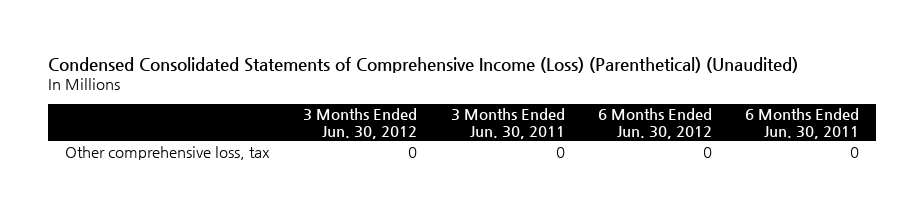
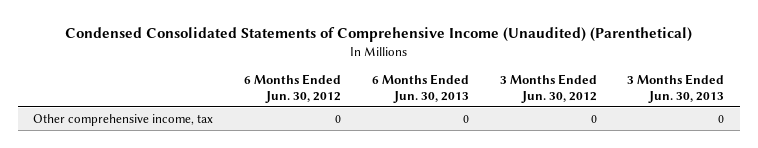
[48,57,799,74] Condensed Consolidated Statements of Comprehensive Income (Loss) (Parenthetical) (Unaudited) -> [64,27,692,43] Condensed Consolidated Statements of Comprehensive Income (Unaudited) (Parenthetical)
[450,108,565,139] 3 Months Ended Jun. 30, 2011 -> none
[745,108,860,139] 6 Months Ended Jun. 30, 2011 -> none
none -> [371,74,469,103] 6 Months Ended Jun. 30, 2013
none -> [627,74,725,103] 3 Months Ended Jun. 30, 2013
[64,146,270,161] Other comprehensive loss, tax -> [33,114,214,127] Other comprehensive income, tax

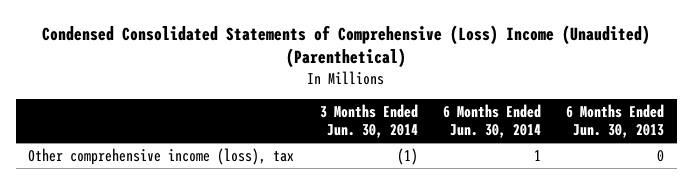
[64,27,692,43] Condensed Consolidated Statements of Comprehensive Income (Unaudited) (Parenthetical) -> [42,24,651,69] Condensed Consolidated Statements of Comprehensive (Loss) Income (Unaudited) (Parenthetical)
[244,74,342,103] 6 Months Ended Jun. 30, 2012 -> none
[499,74,597,103] 3 Months Ended Jun. 30, 2012 -> none
[627,74,725,103] 3 Months Ended Jun. 30, 2013 -> none
none -> [319,103,418,139] 3 Months Ended Jun. 30, 2014
none -> [443,103,542,139] 6 Months Ended Jun. 30, 2014
[33,114,214,127] Other comprehensive income, tax -> [28,147,295,165] Other comprehensive income (loss), tax

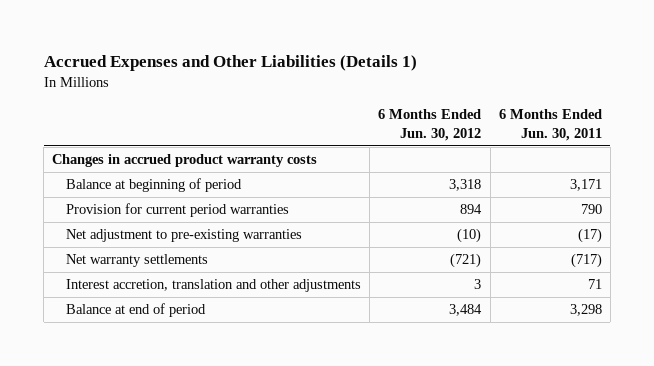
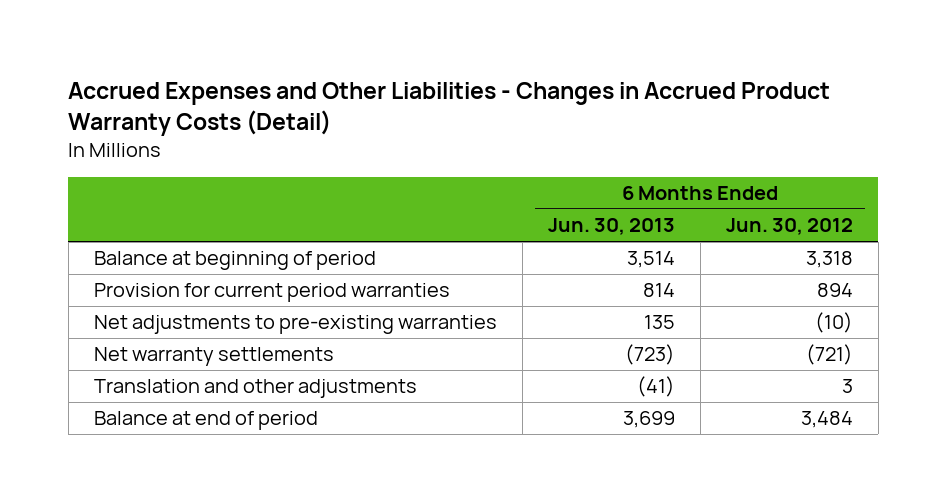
[43,54,417,71] Accrued Expenses and Other Liabilities (Details 1) -> [68,82,831,136] Accrued Expenses and Other Liabilities - Changes in Accrued Product Warranty Costs (Detail)
[498,108,602,141] 6 Months Ended Jun. 30, 2011 -> none
none -> [547,218,675,236] Jun. 30, 2013
[52,154,318,168] Changes in accrued product warranty costs -> none
[66,229,303,243] Net adjustment to pre-existing warranties -> [93,315,497,335] Net adjustments to pre-existing warranties
[66,279,362,293] Interest accretion, translation and other adjustments -> [93,379,417,399] Translation and other adjustments

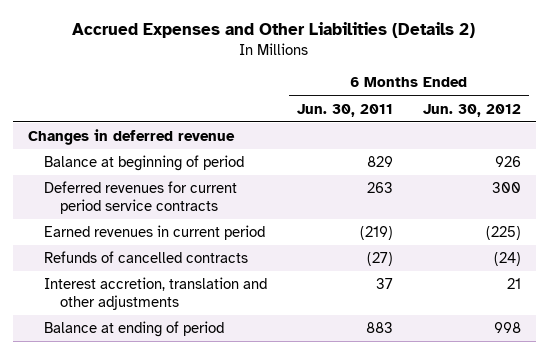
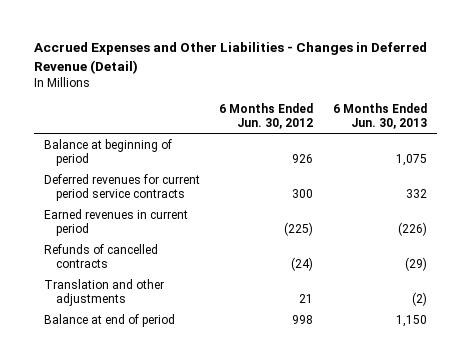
[72,22,476,39] Accrued Expenses and Other Liabilities (Details 2) -> [33,42,427,74] Accrued Expenses and Other Liabilities - Changes in Deferred Revenue (Detail)
[297,103,394,117] Jun. 30, 2011 -> none
none -> [332,103,427,130] 6 Months Ended Jun. 30, 2013
[27,129,235,146] Changes in deferred revenue -> none
[43,277,267,310] Interest accretion, translation and other adjustments -> [43,278,164,306] Translation and other adjustments
[43,321,224,338] Balance at ending of period -> [43,313,175,327] Balance at end of period

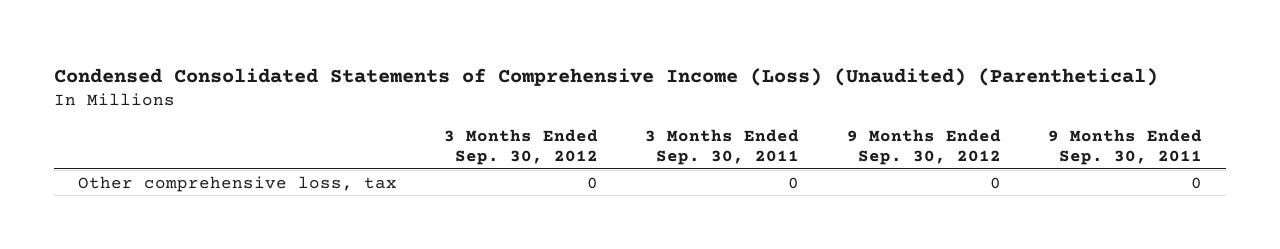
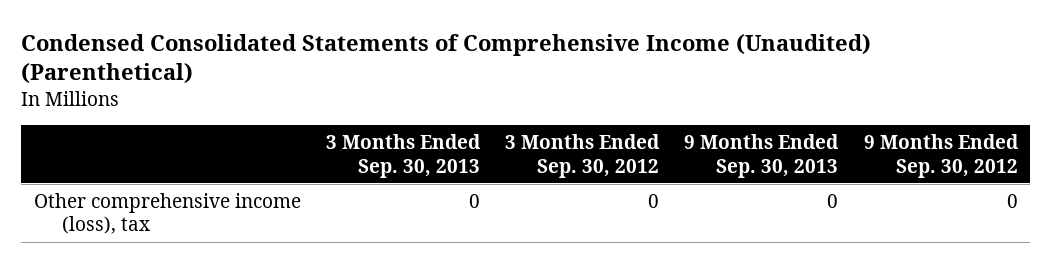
[54,67,1159,86] Condensed Consolidated Statements of Comprehensive Income (Loss) (Unaudited) (Parenthetical) -> [21,33,872,85] Condensed Consolidated Statements of Comprehensive Income (Unaudited) (Parenthetical)
[645,128,800,166] 3 Months Ended Sep. 30, 2011 -> none
[1048,128,1203,166] 9 Months Ended Sep. 30, 2011 -> none
none -> [326,134,482,178] 3 Months Ended Sep. 30, 2013
none -> [684,134,840,178] 9 Months Ended Sep. 30, 2013
[77,175,397,192] Other comprehensive loss, tax -> [34,192,302,235] Other comprehensive income (loss), tax

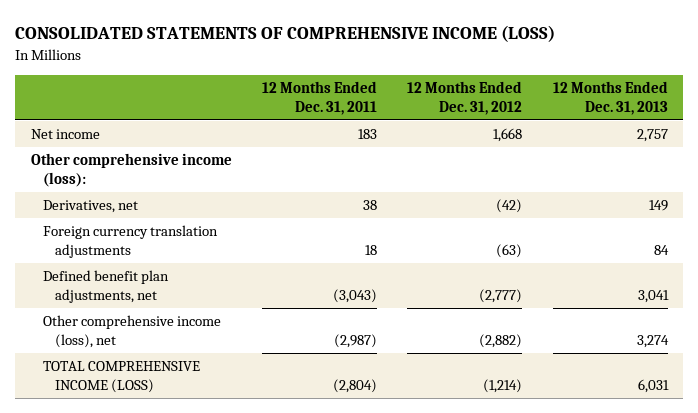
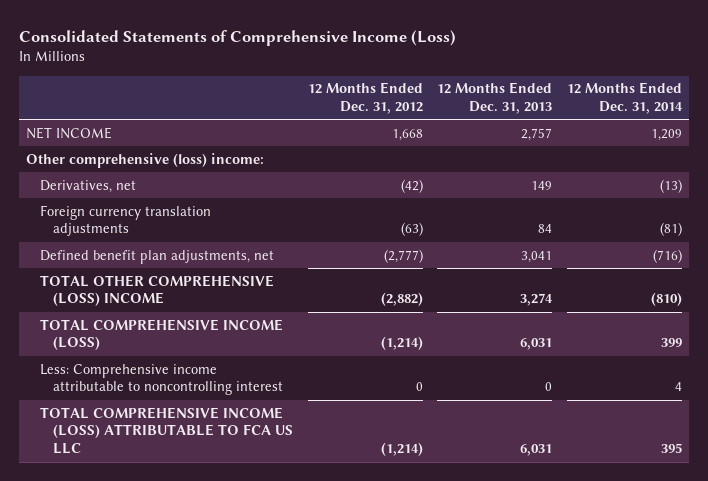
[15,25,556,43] CONSOLIDATED STATEMENTS OF COMPREHENSIVE INCOME (LOSS) -> [19,29,457,46] Consolidated Statements of Comprehensive Income (Loss)
[262,80,378,115] 12 Months Ended Dec. 31, 2011 -> none
none -> [566,82,683,115] 12 Months Ended Dec. 31, 2014
[30,129,100,140] Net income -> [26,126,113,139] NET INCOME
[30,153,232,187] Other comprehensive income (loss): -> [26,152,265,168] Other comprehensive (loss) income:
[43,315,222,348] Other comprehensive income (loss), net -> [39,274,274,307] TOTAL OTHER COMPREHENSIVE (LOSS) INCOME
none -> [39,363,283,396] Less: Comprehensive income attributable to noncontrolling interest
none -> [39,406,293,455] TOTAL COMPREHENSIVE INCOME (LOSS) ATTRIBUTABLE TO FCA US LLC

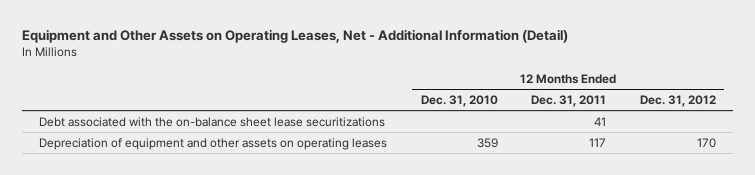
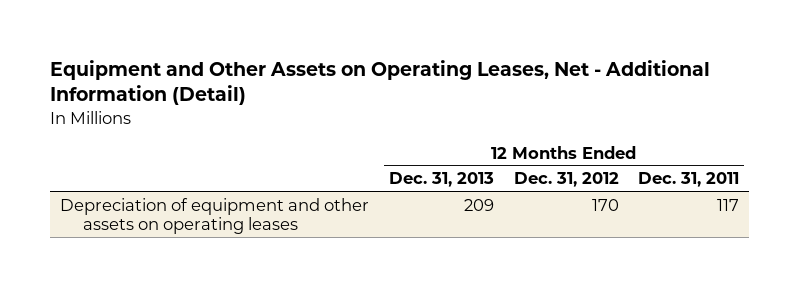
[420,95,498,108] Dec. 31, 2010 -> none
none -> [388,172,494,188] Dec. 31, 2013
[38,116,385,127] Debt associated with the on-balance sheet lease securitizations -> none

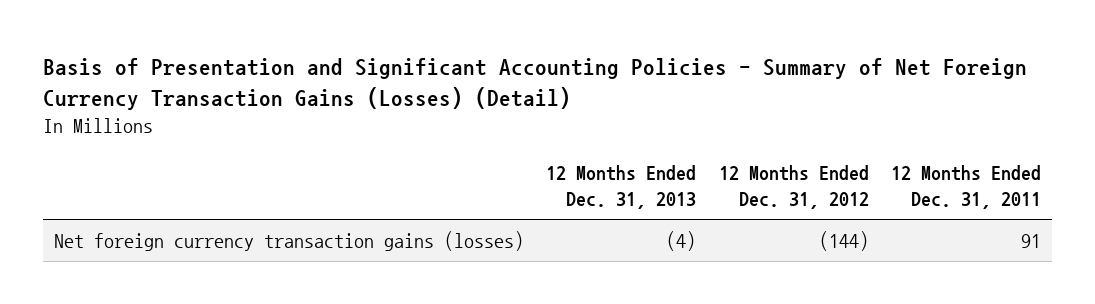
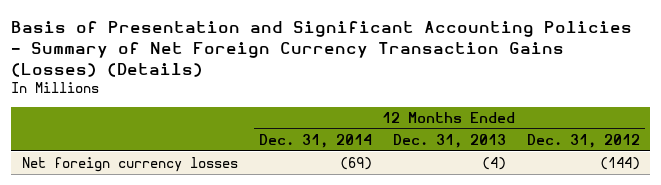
[42,57,1027,110] Basis of Presentation and Significant Accounting Policies - Summary of Net Foreign Currency Transaction Gains (Losses) (Detail) -> [11,20,633,77] Basis of Presentation and Significant Accounting Policies - Summary of Net Foreign Currency Transaction Gains (Losses) (Details)
[890,164,1041,209] 12 Months Ended Dec. 31, 2011 -> none
none -> [258,133,372,148] Dec. 31, 2014
[54,231,525,252] Net foreign currency transaction gains (losses) -> [21,157,238,173] Net foreign currency losses

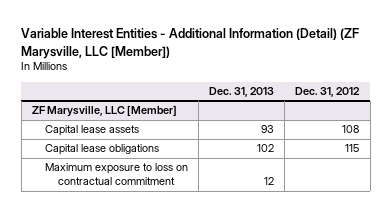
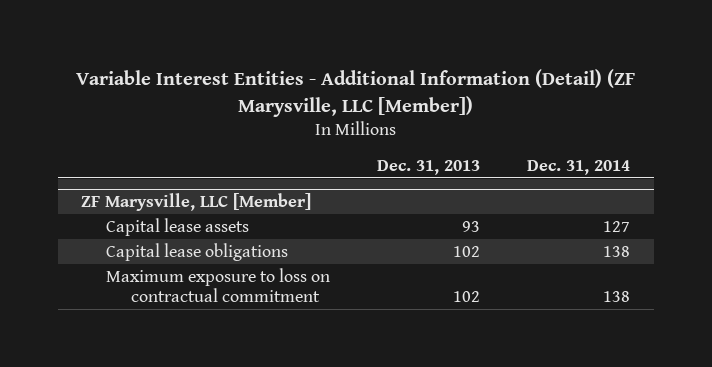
[295,86,361,97] Dec. 31, 2012 -> none
none -> [527,159,631,175] Dec. 31, 2014
[264,177,275,186] 12 -> [453,291,481,303] 102

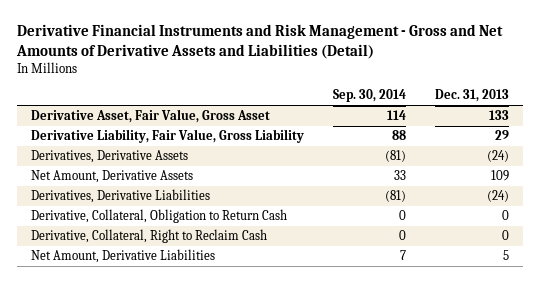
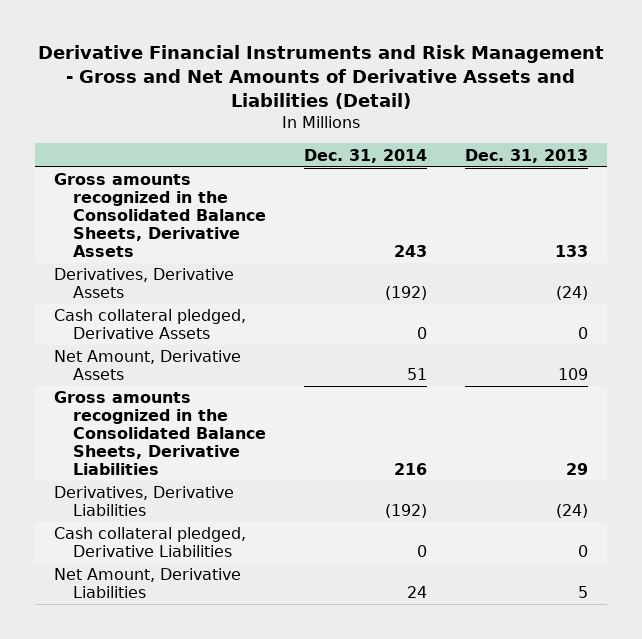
[333,89,407,103] Sep. 30, 2014 -> none
none -> [304,148,428,163] Dec. 31, 2014
[31,129,305,144] Derivative Liability, Fair Value, Gross Liability -> none
[31,109,271,124] Derivative Asset, Fair Value, Gross Asset -> [54,173,267,257] Gross amounts recognized in the Consolidated Balance Sheets, Derivative Assets
none -> [54,309,247,340] Cash collateral pledged, Derivative Assets
none -> [54,391,267,475] Gross amounts recognized in the Consolidated Balance Sheets, Derivative Liabilities
[31,209,288,224] Derivative, Collateral, Obligation to Return Cash -> none
[31,229,268,244] Derivative, Collateral, Right to Reclaim Cash -> [54,527,247,558] Cash collateral pledged, Derivative Liabilities

